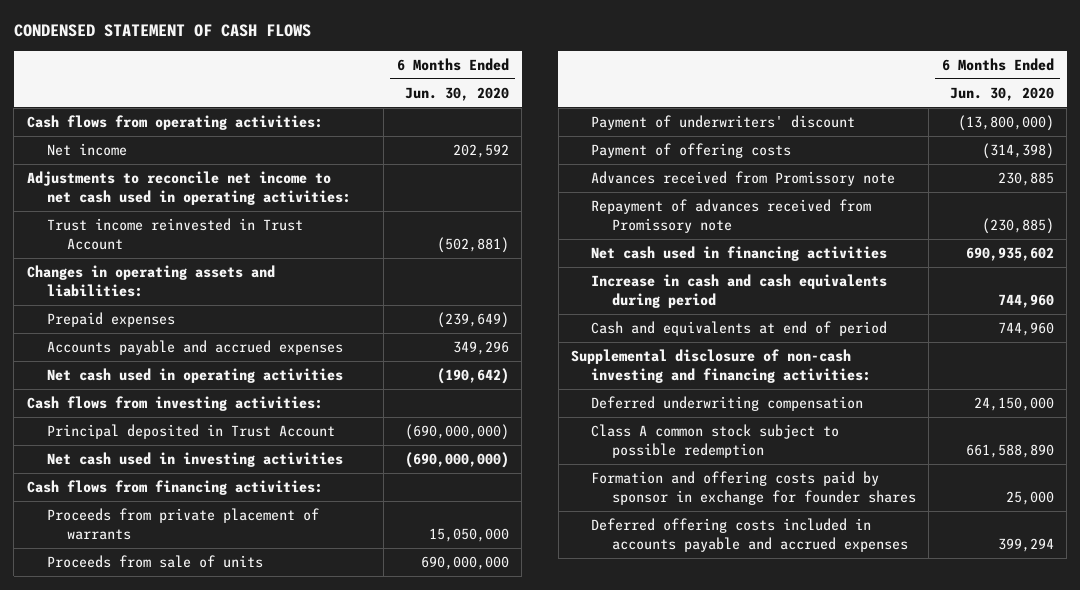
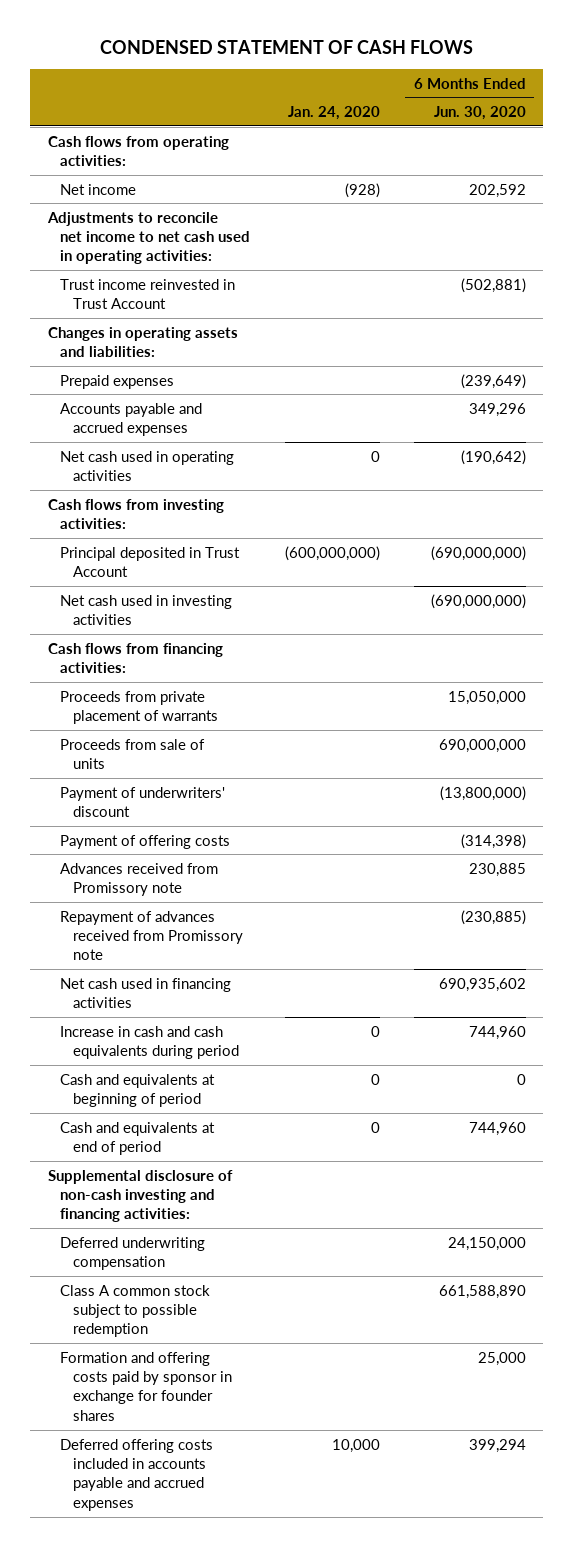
none -> [287,106,380,121] Jan. 24, 2020
none -> [60,1073,216,1108] Cash and equivalents at beginning of period

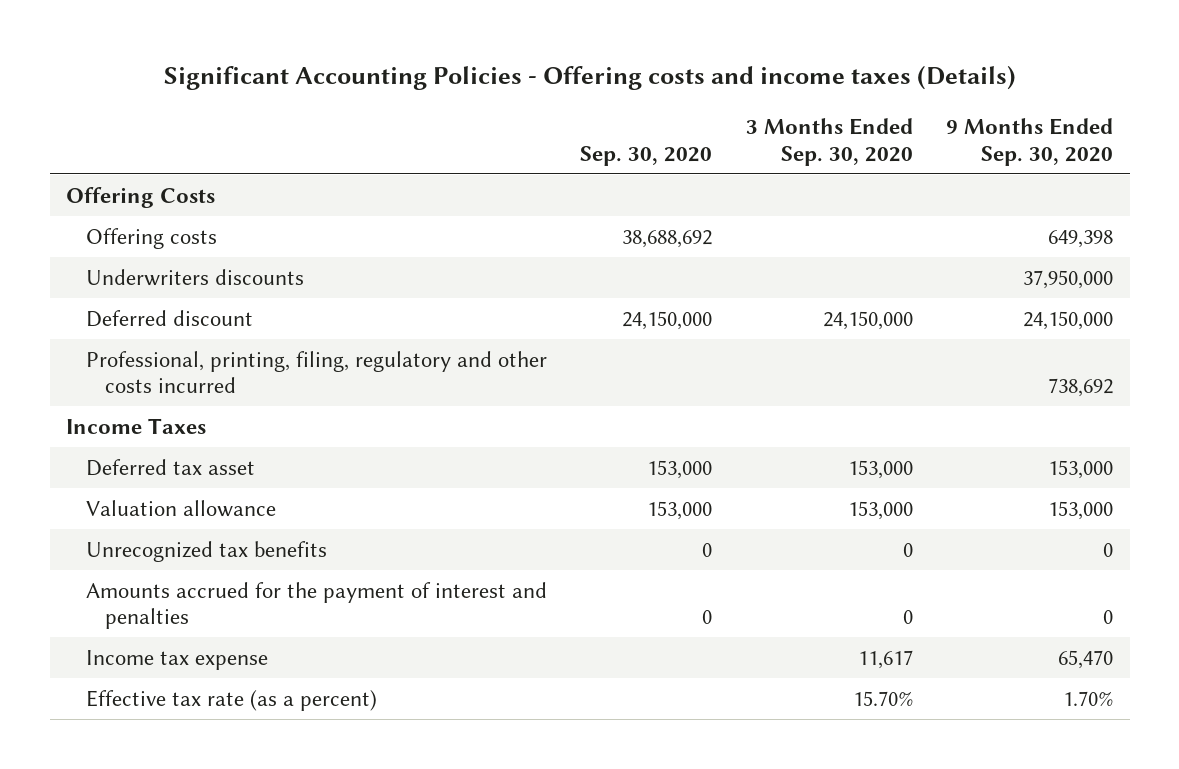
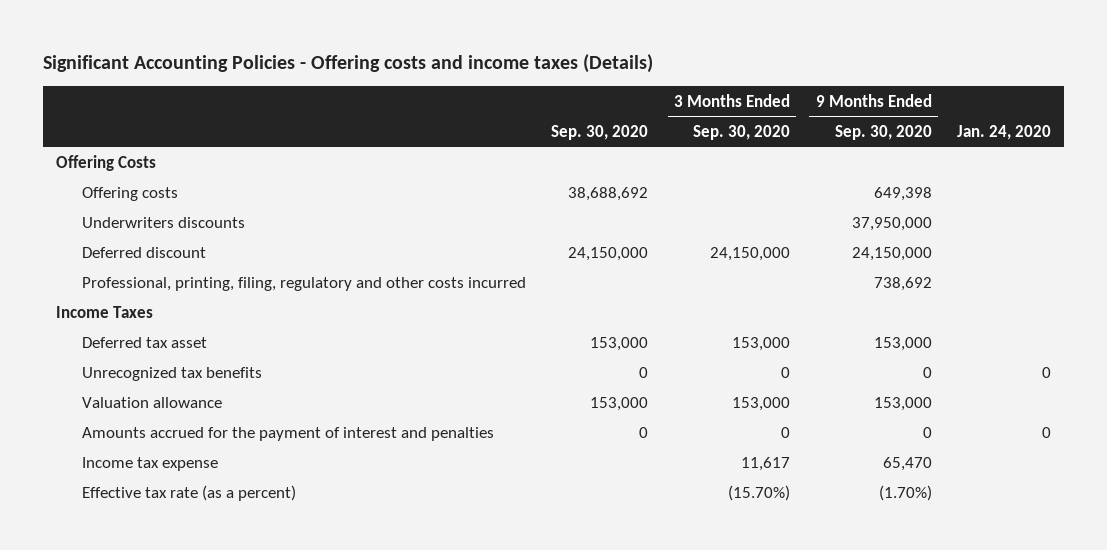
none -> [957,125,1052,141] Jan. 24, 2020
[85,499,276,517] Valuation allowance -> [81,396,222,408] Valuation allowance
[852,690,913,706] 15.70% -> [728,484,791,501] (15.70%)
[1063,690,1114,706] 1.70% -> [878,484,932,501] (1.70%)

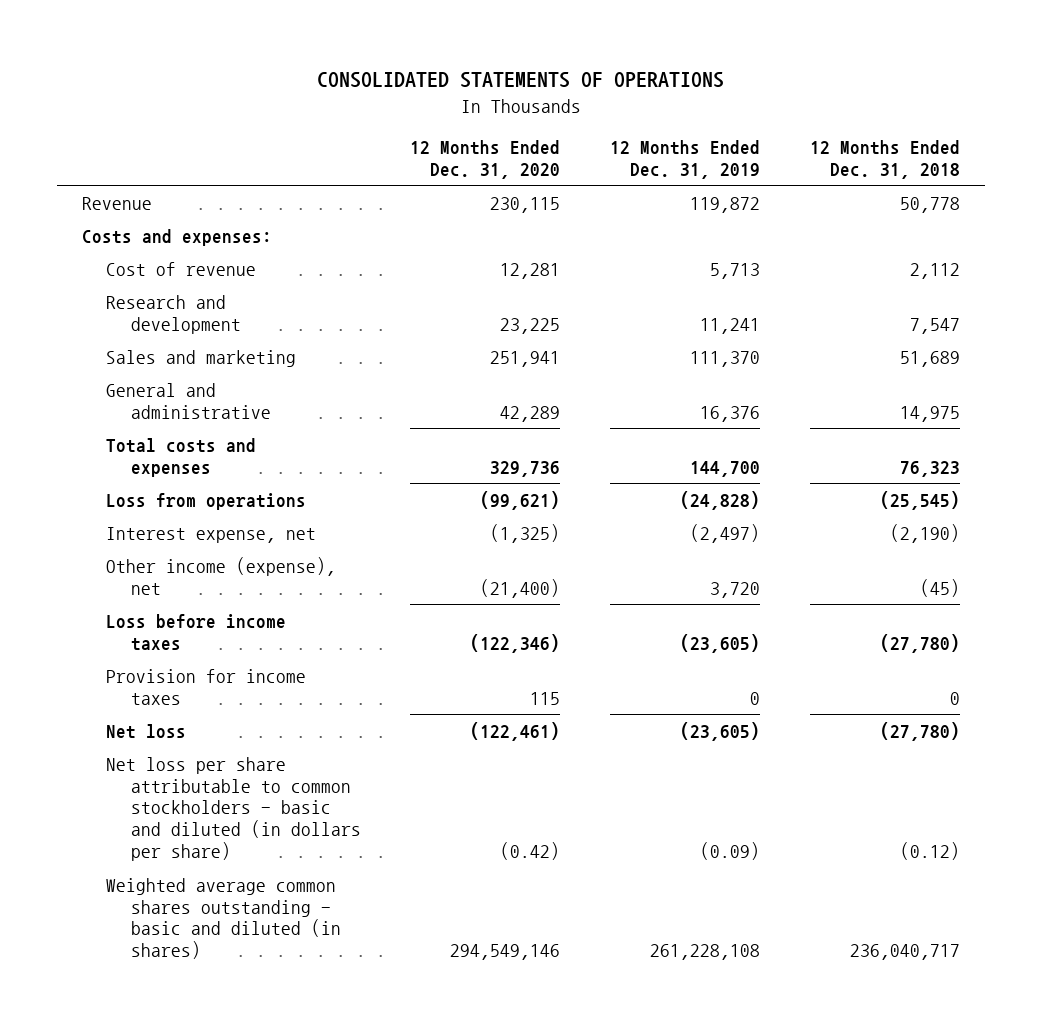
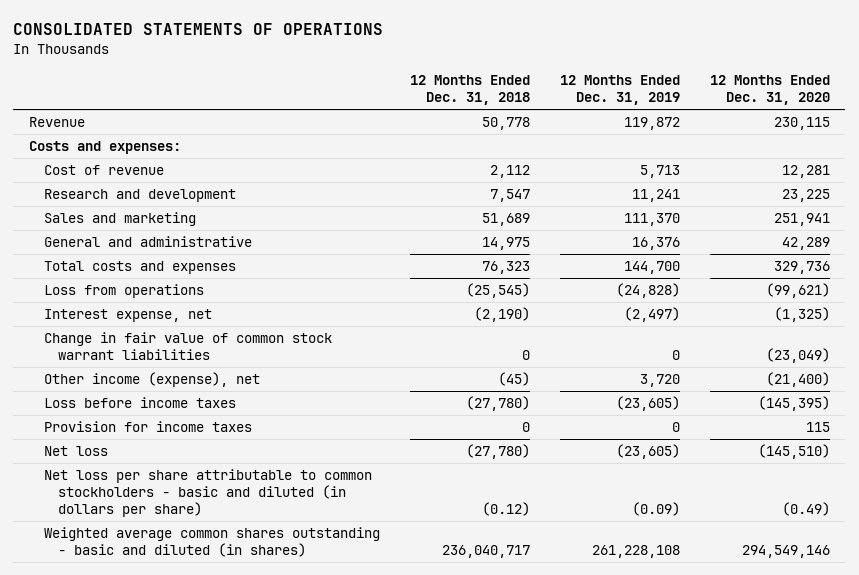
none -> [43,332,332,361] Change in fair value of common stock warrant liabilities
[470,633,561,653] (122,346) -> [758,396,831,412] (145,395)
[470,721,561,741] (122,461) -> [758,444,831,460] (145,510)
[500,842,561,861] (0.42) -> [782,502,831,517] (0.49)

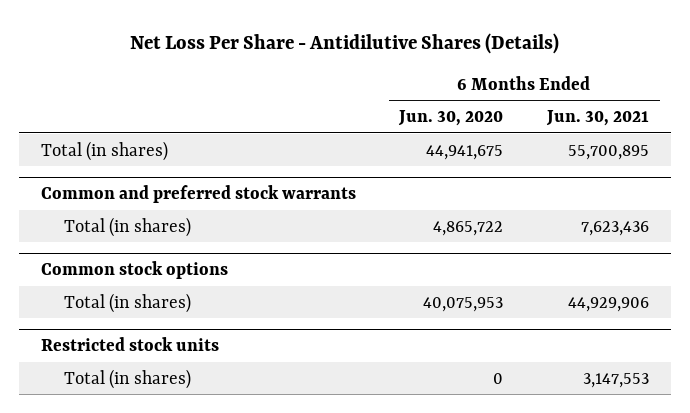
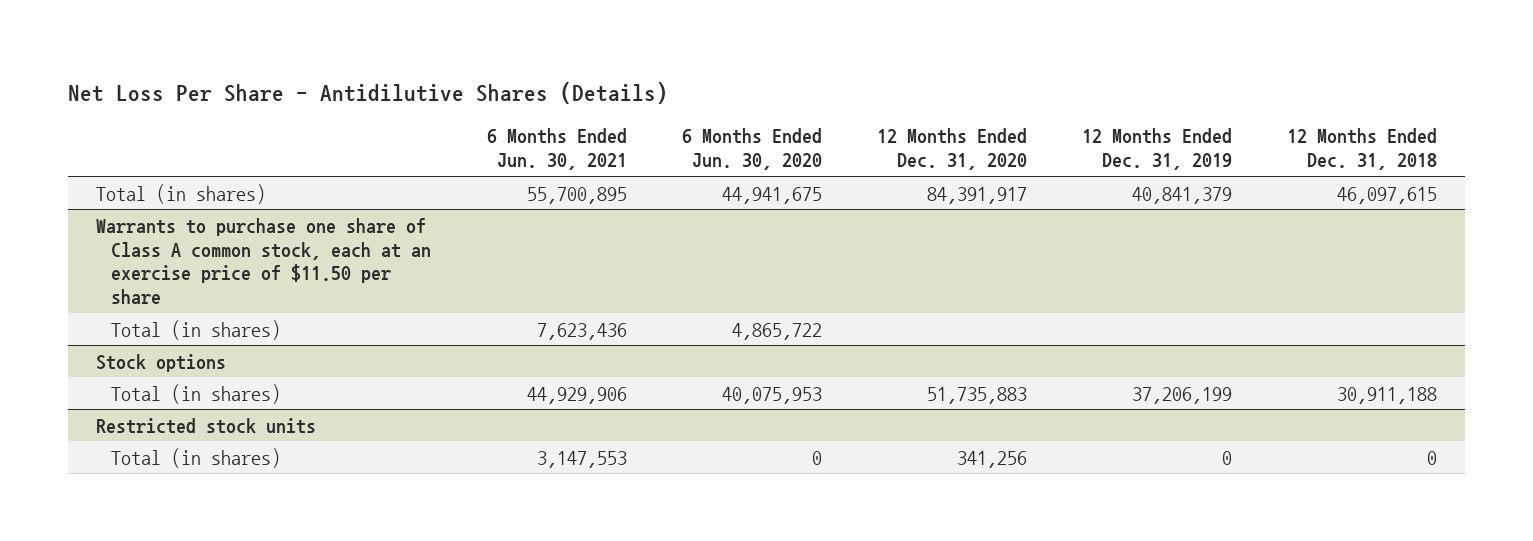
none -> [876,128,1027,171] 12 Months Ended Dec. 31, 2020
none -> [1082,128,1233,171] 12 Months Ended Dec. 31, 2019
none -> [1287,128,1438,171] 12 Months Ended Dec. 31, 2018
[41,185,357,204] Common and preferred stock warrants -> [95,217,432,305] Warrants to purchase one share of Class A common stock, each at an exercise price of $11.50 per share
[41,261,229,280] Common stock options -> [95,353,226,372] Stock options

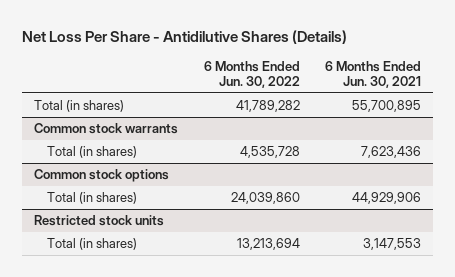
[681,128,822,171] 6 Months Ended Jun. 30, 2020 -> none
[876,128,1027,171] 12 Months Ended Dec. 31, 2020 -> none
[1082,128,1233,171] 12 Months Ended Dec. 31, 2019 -> none
[1287,128,1438,171] 12 Months Ended Dec. 31, 2018 -> none
none -> [203,60,300,89] 6 Months Ended Jun. 30, 2022
[95,217,432,305] Warrants to purchase one share of Class A common stock, each at an exercise price of $11.50 per share -> [34,123,179,135] Common stock warrants
[95,353,226,372] Stock options -> [34,169,170,183] Common stock options

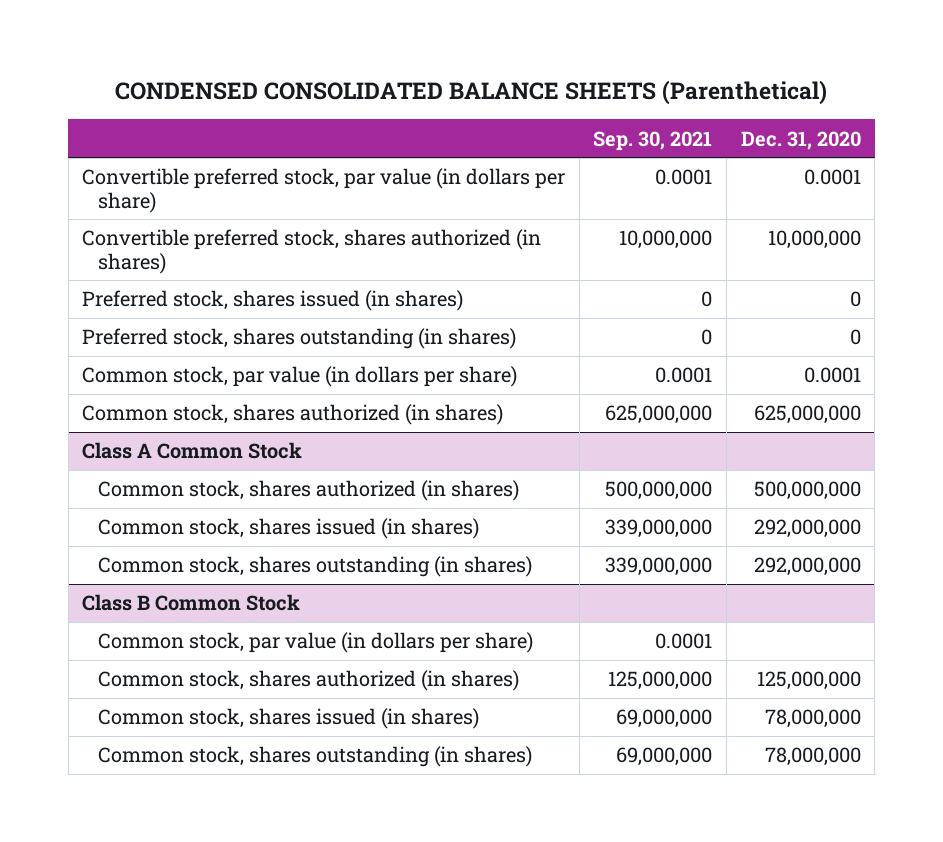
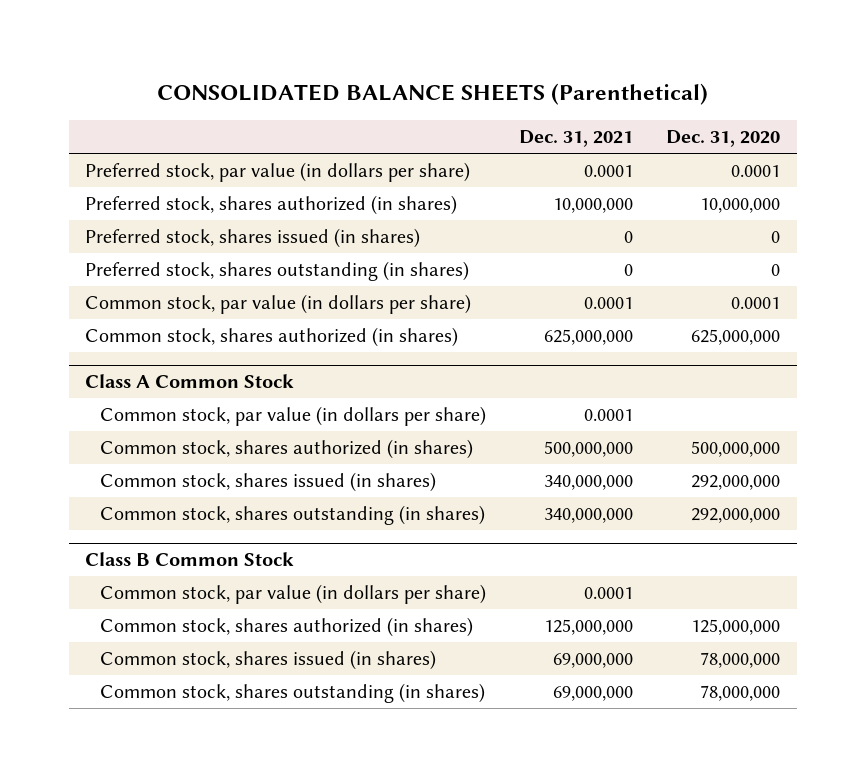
[115,80,828,106] CONDENSED CONSOLIDATED BALANCE SHEETS (Parenthetical) -> [156,82,708,105] CONSOLIDATED BALANCE SHEETS (Parenthetical)
[593,130,713,151] Sep. 30, 2021 -> none
none -> [519,130,634,148] Dec. 31, 2021
[82,168,566,213] Convertible preferred stock, par value (in dollars per share) -> [85,162,471,183] Preferred stock, par value (in dollars per share)
[82,229,542,274] Convertible preferred stock, shares authorized (in shares) -> [85,195,458,216] Preferred stock, shares authorized (in shares)
none -> [100,406,487,427] Common stock, par value (in dollars per share)

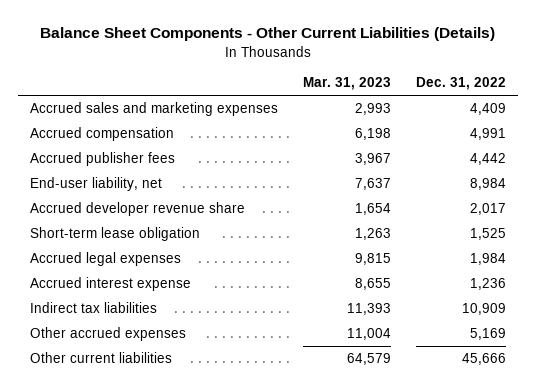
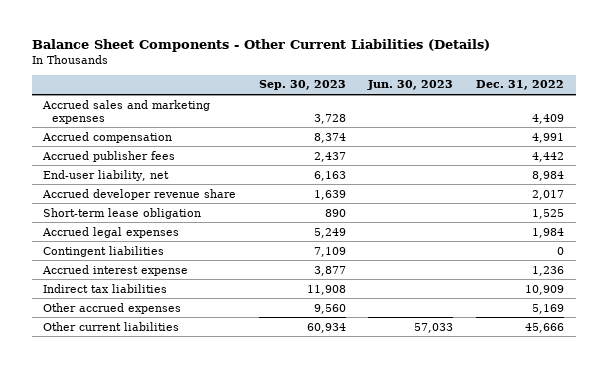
[302,77,391,91] Mar. 31, 2023 -> none
none -> [258,80,346,91] Sep. 30, 2023
none -> [367,80,454,91] Jun. 30, 2023
none -> [43,245,165,257] Contingent liabilities

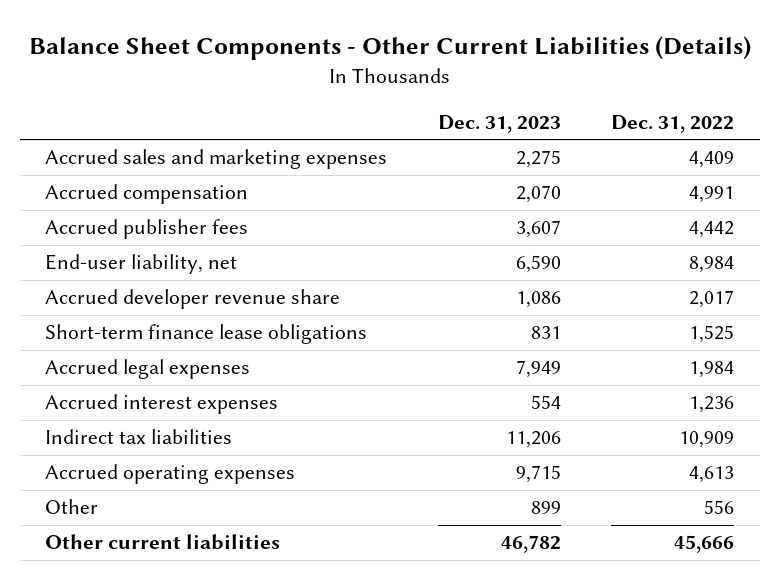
[258,80,346,91] Sep. 30, 2023 -> none
[367,80,454,91] Jun. 30, 2023 -> none
none -> [437,115,561,134] Dec. 31, 2023
[43,207,202,219] Short-term lease obligation -> [45,324,368,345] Short-term finance lease obligations
[43,245,165,257] Contingent liabilities -> none
[42,264,189,276] Accrued interest expense -> [45,394,279,415] Accrued interest expenses
none -> [45,464,296,485] Accrued operating expenses
[43,302,182,314] Other accrued expenses -> [45,499,99,515] Other
[532,303,565,314] 5,169 -> [704,500,735,515] 556

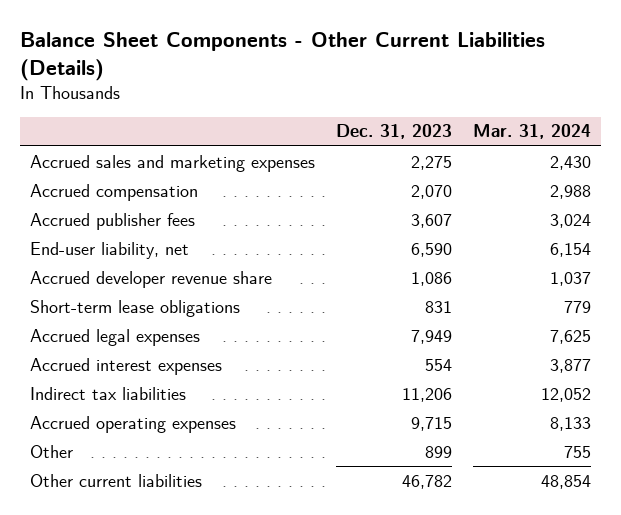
[611,115,735,134] Dec. 31, 2022 -> none
none -> [472,124,591,140] Mar. 31, 2024
[45,324,368,345] Short-term finance lease obligations -> [30,299,241,317] Short-term lease obligations

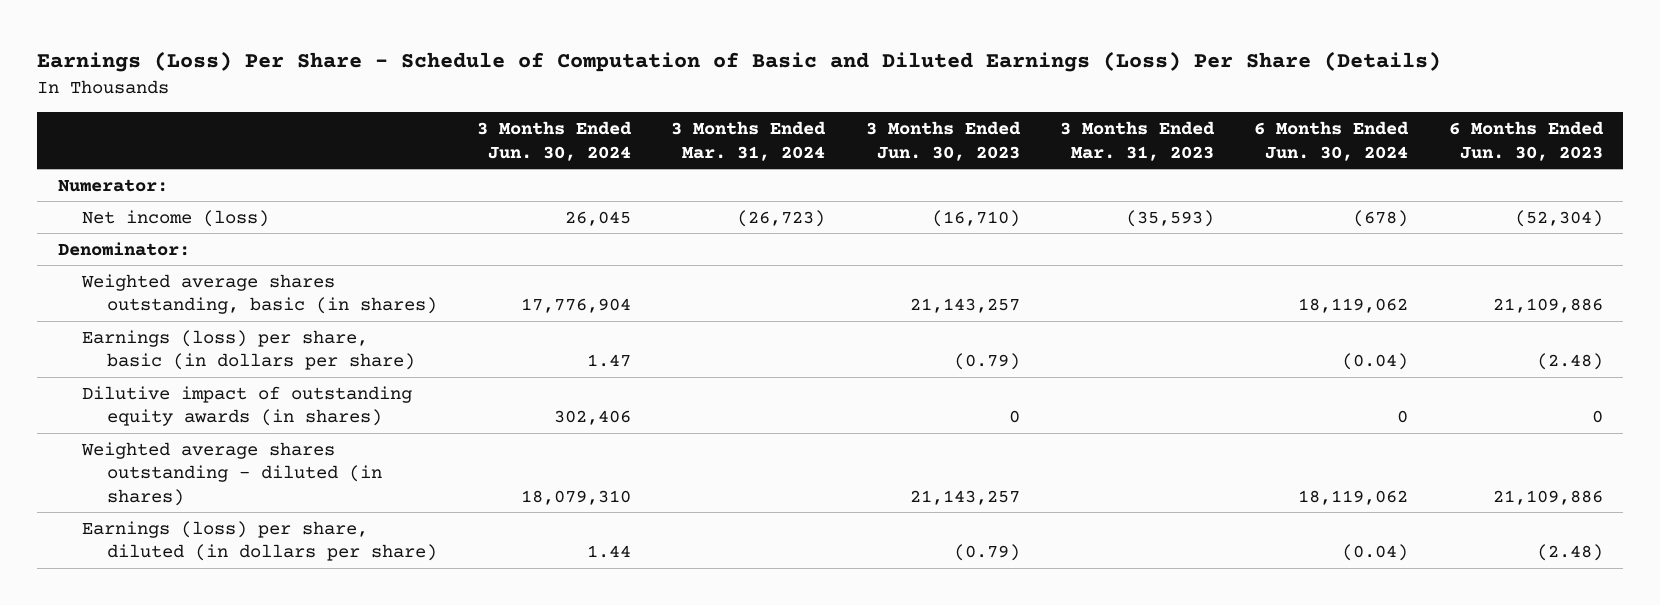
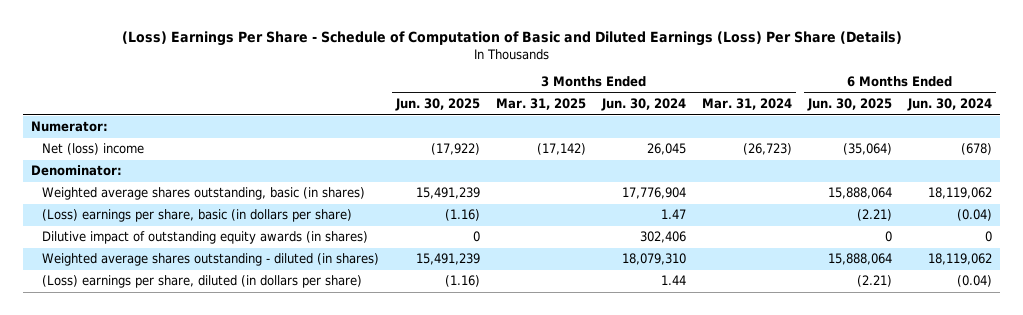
[37,51,1442,73] Earnings (Loss) Per Share - Schedule of Computation of Basic and Diluted Earnings (Loss) Per Share (Details) -> [121,30,902,46] (Loss) Earnings Per Share - Schedule of Computation of Basic and Diluted Earnings (Loss) Per Share (Details)
[865,120,1021,161] 3 Months Ended Jun. 30, 2023 -> none
[1060,120,1216,161] 3 Months Ended Mar. 31, 2023 -> none
[1448,120,1604,161] 6 Months Ended Jun. 30, 2023 -> none
none -> [394,98,480,112] Jun. 30, 2025
none -> [495,98,586,111] Mar. 31, 2025
none -> [807,98,893,112] Jun. 30, 2025
[82,209,270,227] Net income (loss) -> [42,143,145,156] Net (loss) income
[82,329,415,371] Earnings (loss) per share, basic (in dollars per share) -> [42,209,353,223] (Loss) earnings per share, basic (in dollars per share)
[82,520,437,562] Earnings (loss) per share, diluted (in dollars per share) -> [42,275,363,289] (Loss) earnings per share, diluted (in dollars per share)

